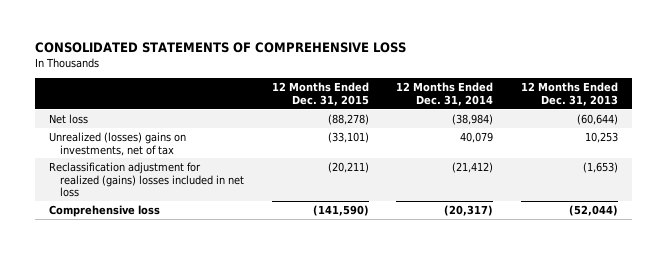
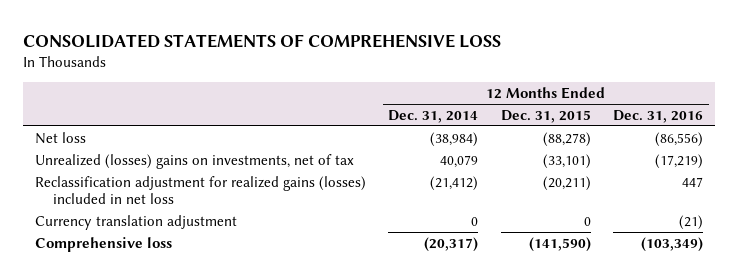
[520,82,618,106] 12 Months Ended Dec. 31, 2013 -> none
none -> [613,109,704,123] Dec. 31, 2016
[49,161,244,198] Reclassification adjustment for realized (gains) losses included in net loss -> [34,175,366,205] Reclassification adjustment for realized gains (losses) included in net loss
none -> [34,214,237,230] Currency translation adjustment

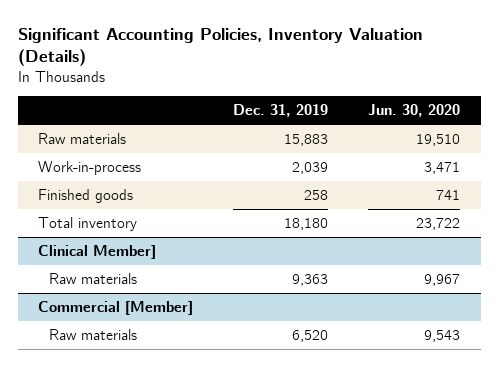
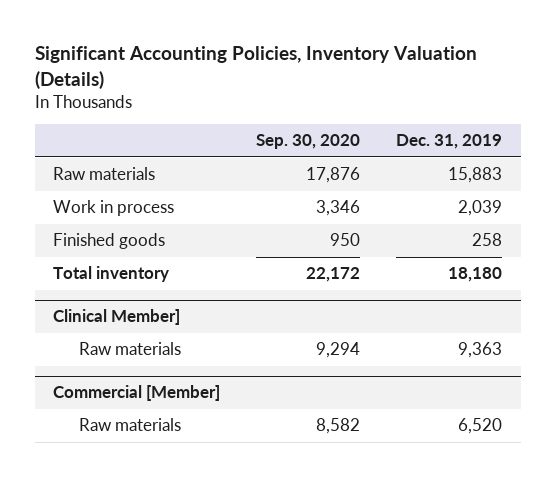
[368,104,461,118] Jun. 30, 2020 -> none
none -> [256,134,361,150] Sep. 30, 2020
[37,161,141,176] Work-in-process -> [52,200,174,217] Work in process

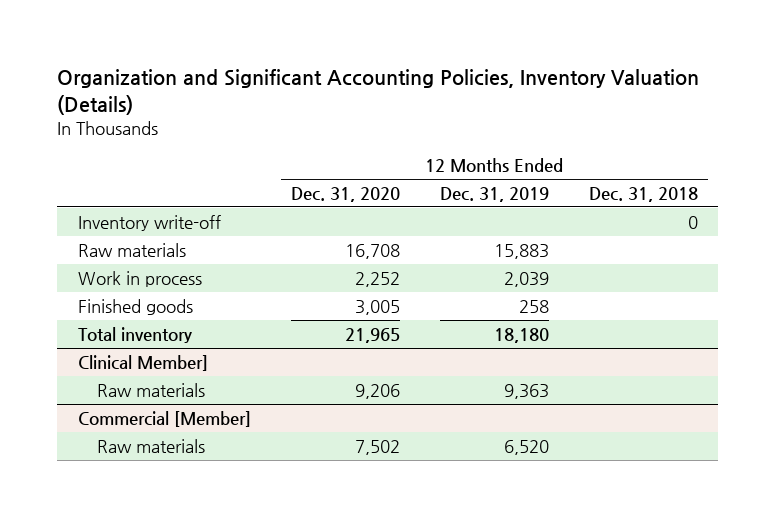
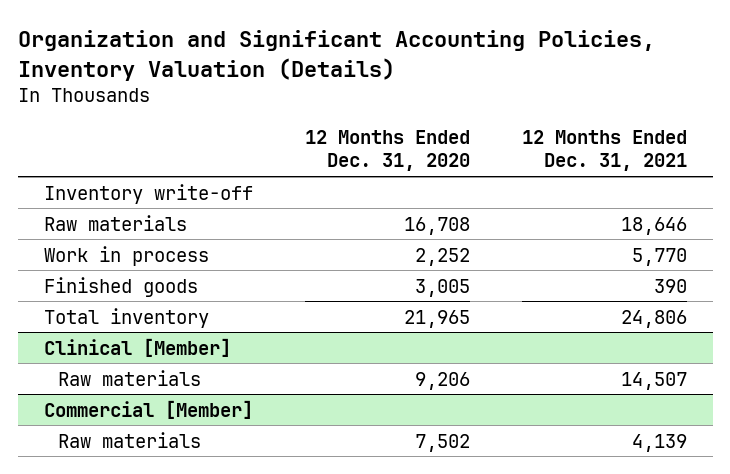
[439,187,549,203] Dec. 31, 2019 -> none
[588,187,698,203] Dec. 31, 2018 -> none
none -> [521,129,687,172] 12 Months Ended Dec. 31, 2021
[77,354,208,371] Clinical Member] -> [43,337,231,357] Clinical [Member]

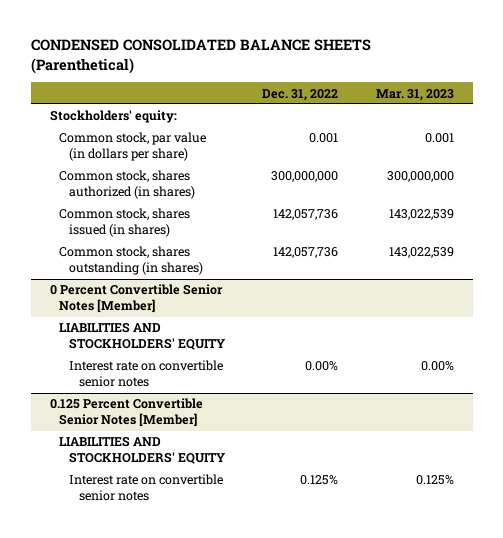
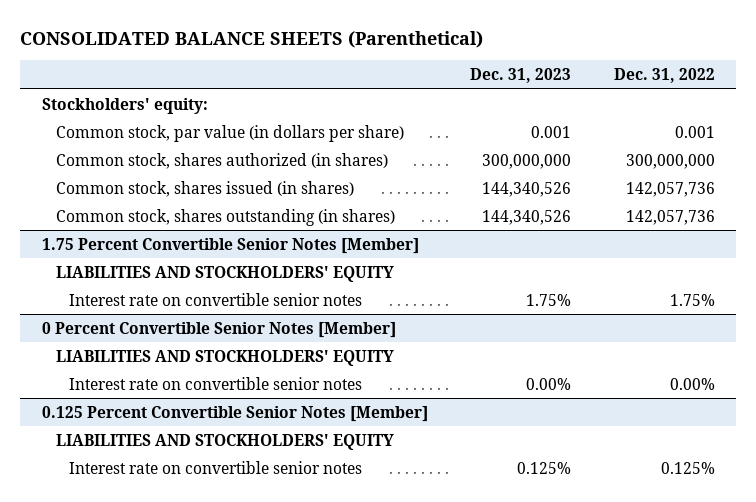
[30,39,371,74] CONDENSED CONSOLIDATED BALANCE SHEETS (Parenthetical) -> [20,30,484,48] CONSOLIDATED BALANCE SHEETS (Parenthetical)
[375,88,454,101] Mar. 31, 2023 -> none
none -> [470,68,572,84] Dec. 31, 2023
none -> [41,237,419,254] 1.75 Percent Convertible Senior Notes [Member]
none -> [55,265,394,282] LIABILITIES AND STOCKHOLDERS' EQUITY
none -> [69,292,363,306] Interest rate on convertible senior notes

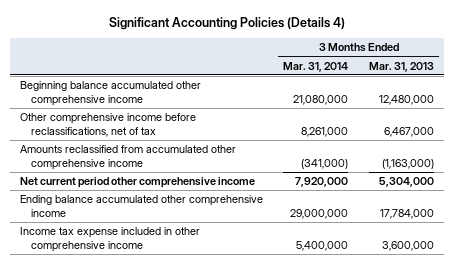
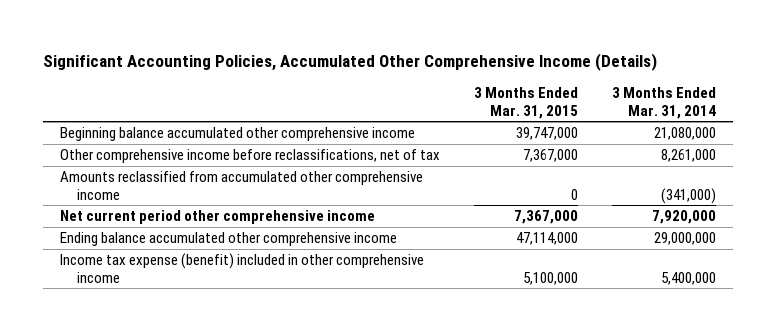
[108,16,345,30] Significant Accounting Policies (Details 4) -> [43,52,658,71] Significant Accounting Policies, Accumulated Other Comprehensive Income (Details)
[368,61,434,72] Mar. 31, 2013 -> none
none -> [474,86,579,119] 3 Months Ended Mar. 31, 2015
[19,227,200,252] Income tax expense included in other comprehensive income -> [60,253,425,284] Income tax expense (benefit) included in other comprehensive income

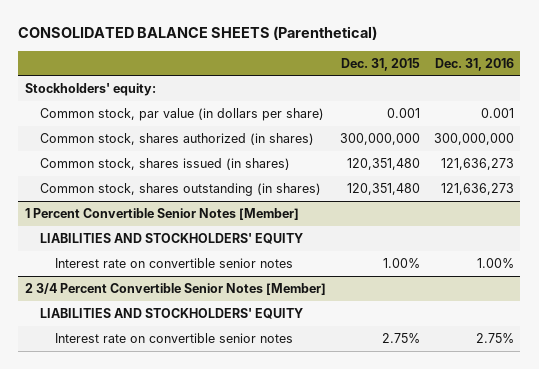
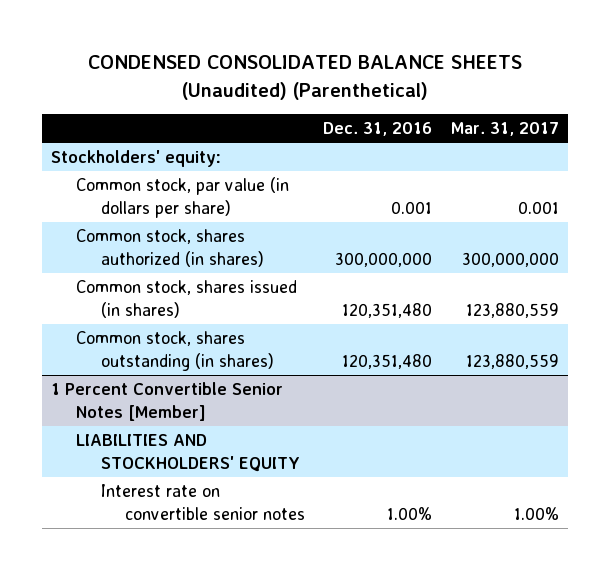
[18,26,378,41] CONSOLIDATED BALANCE SHEETS (Parenthetical) -> [87,55,522,100] CONDENSED CONSOLIDATED BALANCE SHEETS (Unaudited) (Parenthetical)
[340,57,420,71] Dec. 31, 2015 -> none
none -> [450,122,559,137] Mar. 31, 2017
[440,157,514,170] 121,636,273 -> [342,302,433,318] 120,351,480
[440,182,514,195] 121,636,273 -> [342,353,433,369] 120,351,480
[25,282,327,295] 2 3/4 Percent Convertible Senior Notes [Member] -> none
[40,307,304,319] LIABILITIES AND STOCKHOLDERS' EQUITY -> none
[54,332,293,343] Interest rate on convertible senior notes -> none

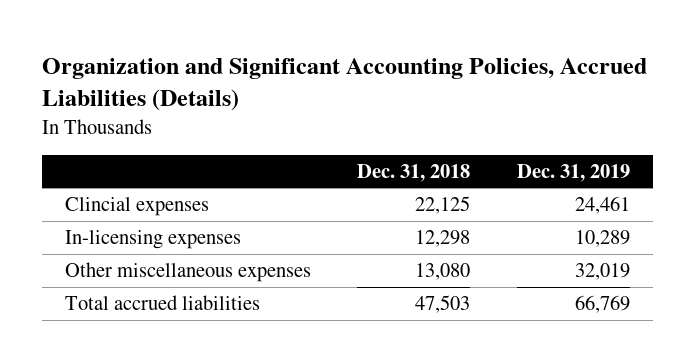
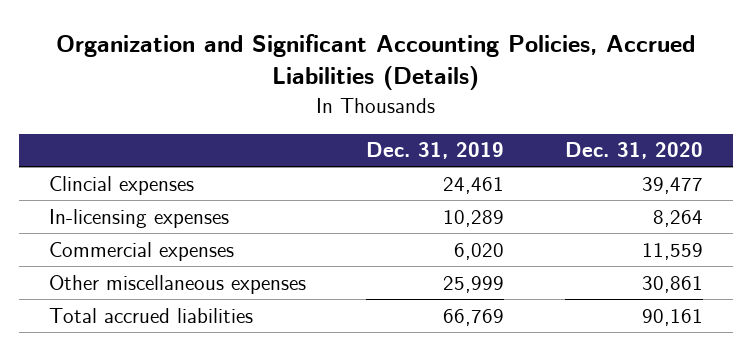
[357,164,471,183] Dec. 31, 2018 -> none
none -> [564,142,703,160] Dec. 31, 2020
none -> [49,241,235,261] Commercial expenses
[574,263,630,281] 32,019 -> [443,275,505,293] 25,999

